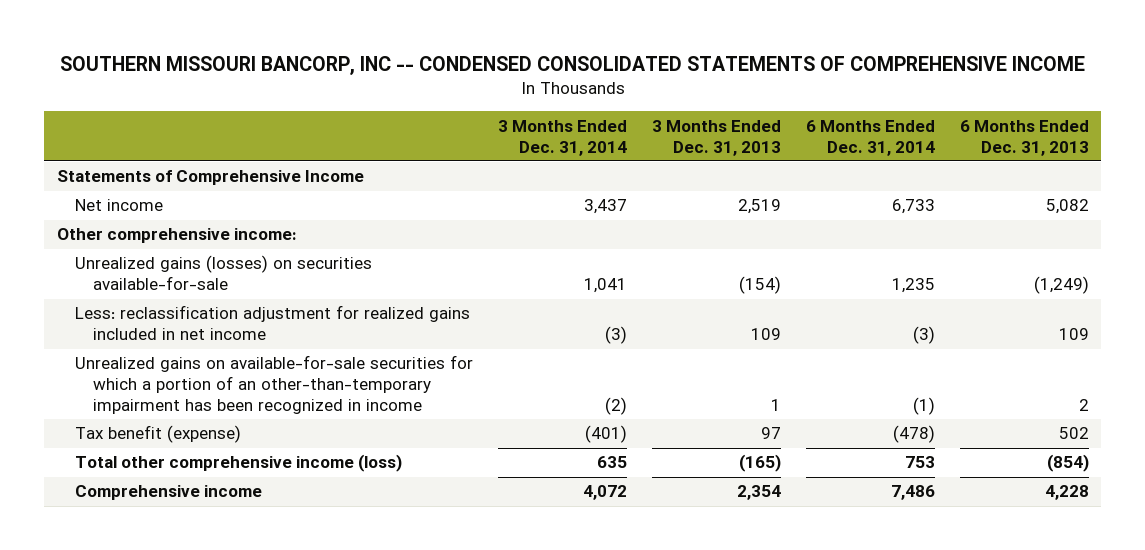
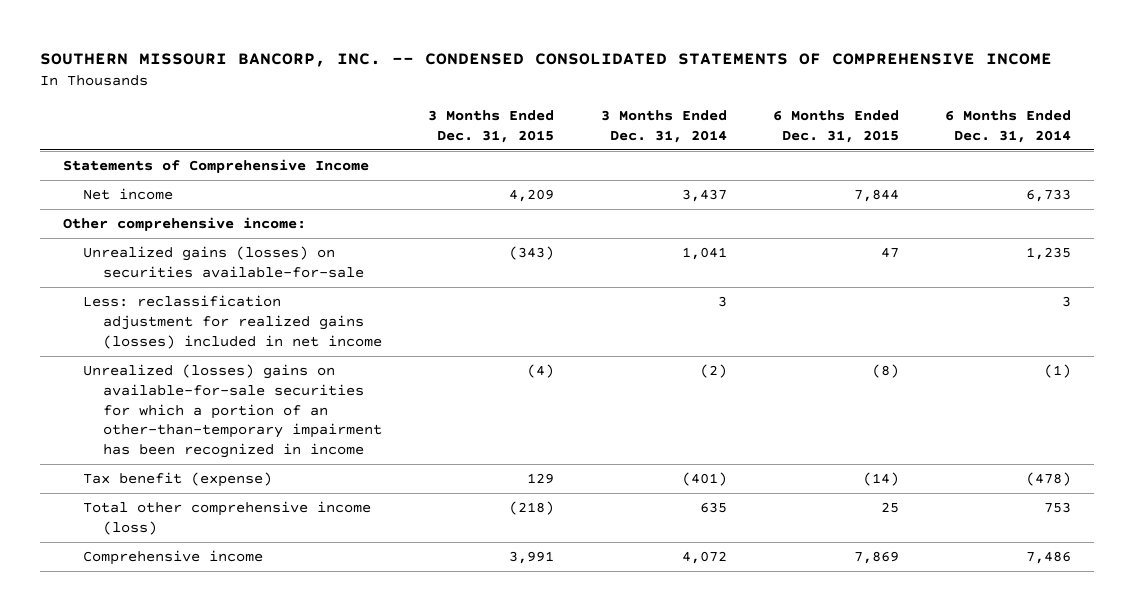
[59,55,1085,75] SOUTHERN MISSOURI BANCORP, INC -- CONDENSED CONSOLIDATED STATEMENTS OF COMPREHENSIVE INCOME -> [40,53,1053,68] SOUTHERN MISSOURI BANCORP, INC. -- CONDENSED CONSOLIDATED STATEMENTS OF COMPREHENSIVE INCOME
[651,119,781,156] 3 Months Ended Dec. 31, 2013 -> none
[959,119,1089,156] 6 Months Ended Dec. 31, 2013 -> none
none -> [428,109,555,143] 3 Months Ended Dec. 31, 2015
none -> [772,109,899,143] 6 Months Ended Dec. 31, 2015
[74,305,470,341] Less: reclassification adjustment for realized gains included in net income -> [83,295,383,349] Less: reclassification adjustment for realized gains (losses) included in net income
[604,326,627,345] (3) -> [717,296,727,308] 3
[912,326,935,345] (3) -> [1062,296,1072,308] 3
[74,355,473,415] Unrealized gains on available-for-sale securities for which a portion of an other-than-temporary impairment has been recognized in income -> [83,364,383,459] Unrealized (losses) gains on available-for-sale securities for which a portion of an other-than-temporary impairment has been recognized in income

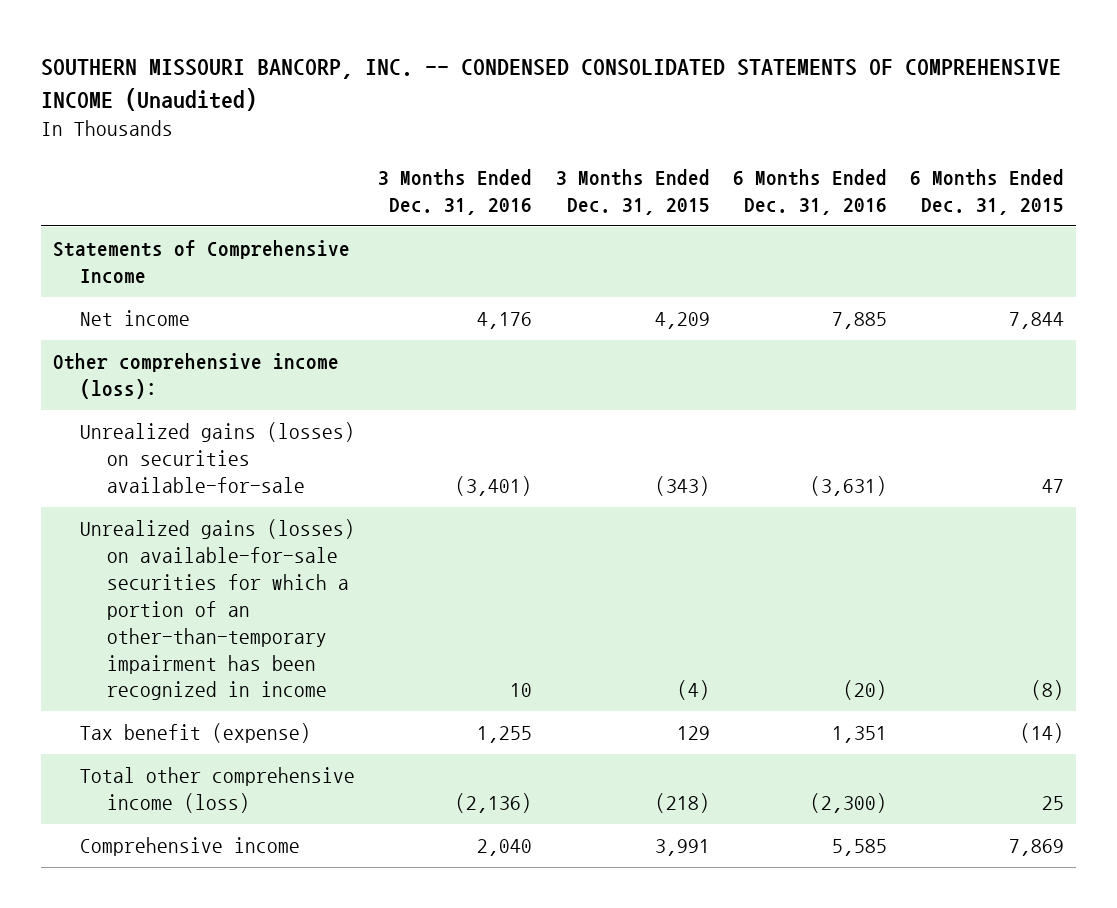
[40,53,1053,68] SOUTHERN MISSOURI BANCORP, INC. -- CONDENSED CONSOLIDATED STATEMENTS OF COMPREHENSIVE INCOME -> [41,59,1062,111] SOUTHERN MISSOURI BANCORP, INC. -- CONDENSED CONSOLIDATED STATEMENTS OF COMPREHENSIVE INCOME (Unaudited)
[600,109,727,143] 3 Months Ended Dec. 31, 2014 -> none
[945,109,1072,143] 6 Months Ended Dec. 31, 2014 -> none
none -> [378,169,533,216] 3 Months Ended Dec. 31, 2016
none -> [732,169,887,216] 6 Months Ended Dec. 31, 2016
[63,217,307,232] Other comprehensive income: -> [52,353,339,400] Other comprehensive income (loss):
[83,295,383,349] Less: reclassification adjustment for realized gains (losses) included in net income -> none
[83,364,383,459] Unrealized (losses) gains on available-for-sale securities for which a portion of an other-than-temporary impairment has been recognized in income -> [80,519,356,701] Unrealized gains (losses) on available-for-sale securities for which a portion of an other-than-temporary impairment has been recognized in income

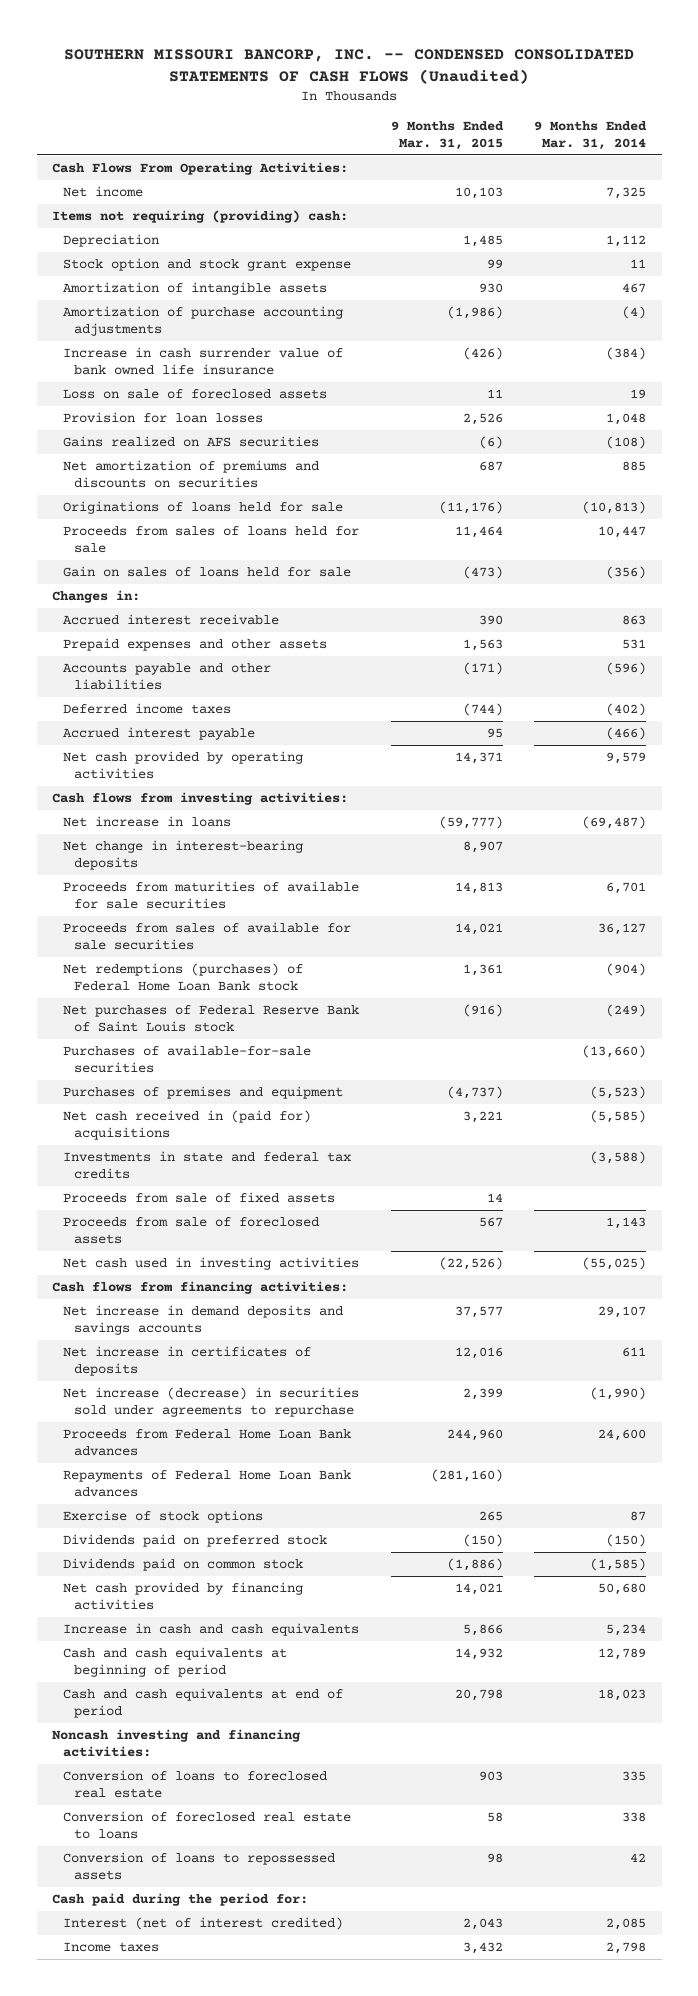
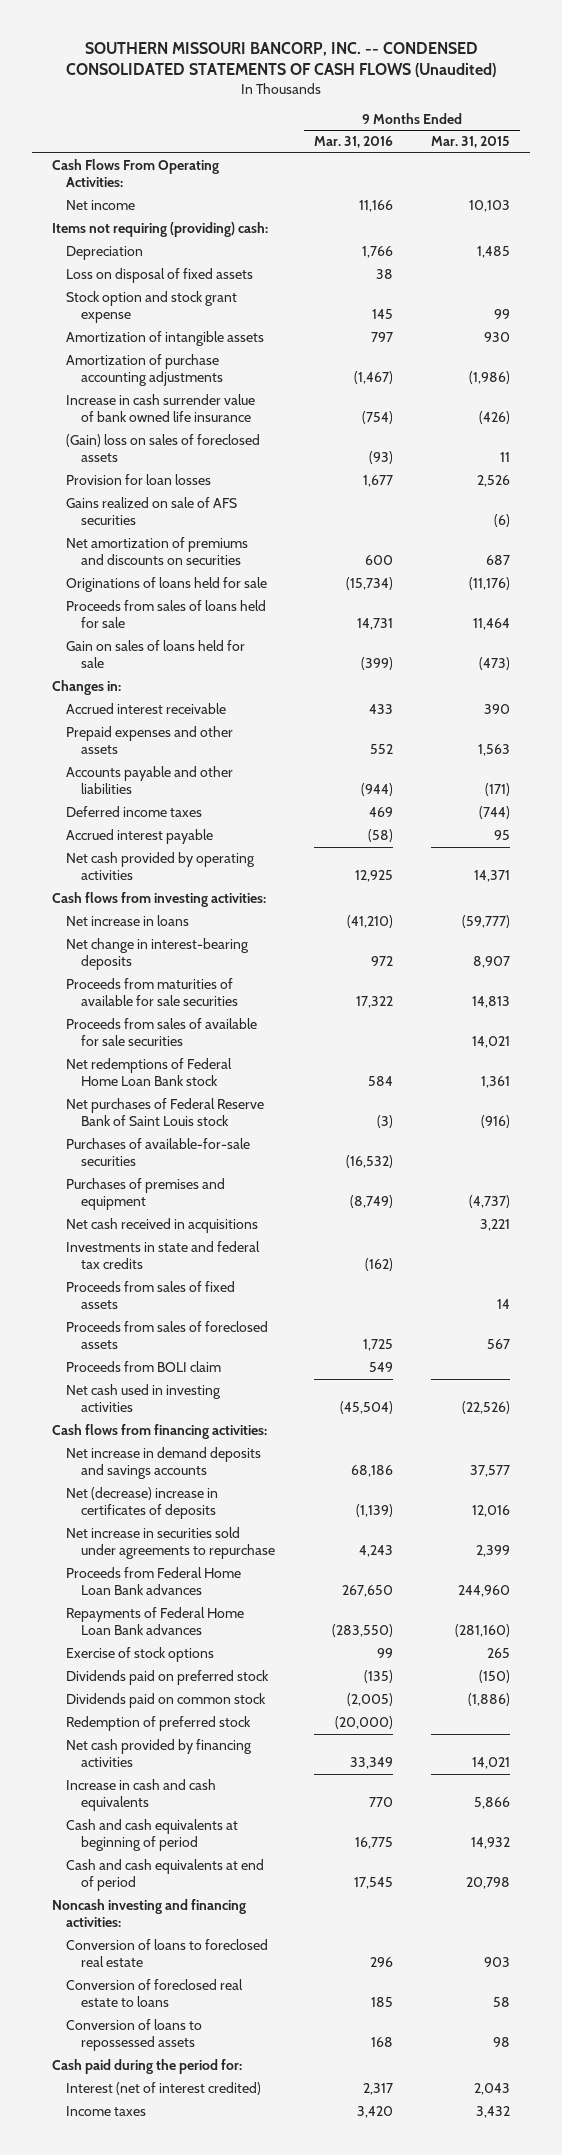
[534,121,648,150] 9 Months Ended Mar. 31, 2014 -> none
none -> [313,136,393,149] Mar. 31, 2016
none -> [66,268,254,284] Loss on disposal of fixed assets
[63,389,328,400] Loss on sale of foreclosed assets -> [66,434,261,463] (Gain) loss on sales of foreclosed assets
[63,436,320,448] Gains realized on AFS securities -> [66,497,238,526] Gains realized on sale of AFS securities
[63,963,304,991] Net redemptions (purchases) of Federal Home Loan Bank stock -> [66,1058,233,1087] Net redemptions of Federal Home Loan Bank stock
[63,1110,312,1140] Net cash received in (paid for) acquisitions -> [66,1218,259,1234] Net cash received in acquisitions
[63,1192,336,1204] Proceeds from sale of fixed assets -> [66,1281,236,1310] Proceeds from sales of fixed assets
[63,1217,320,1244] Proceeds from sale of foreclosed assets -> [66,1321,269,1350] Proceeds from sales of foreclosed assets
none -> [66,1361,222,1373] Proceeds from BOLI claim
[63,1346,312,1376] Net increase in certificates of deposits -> [66,1487,219,1520] Net (decrease) increase in certificates of deposits
[63,1387,360,1417] Net increase (decrease) in securities sold under agreements to repurchase -> [66,1527,275,1560] Net increase in securities sold under agreements to repurchase
none -> [66,1716,252,1732] Redemption of preferred stock

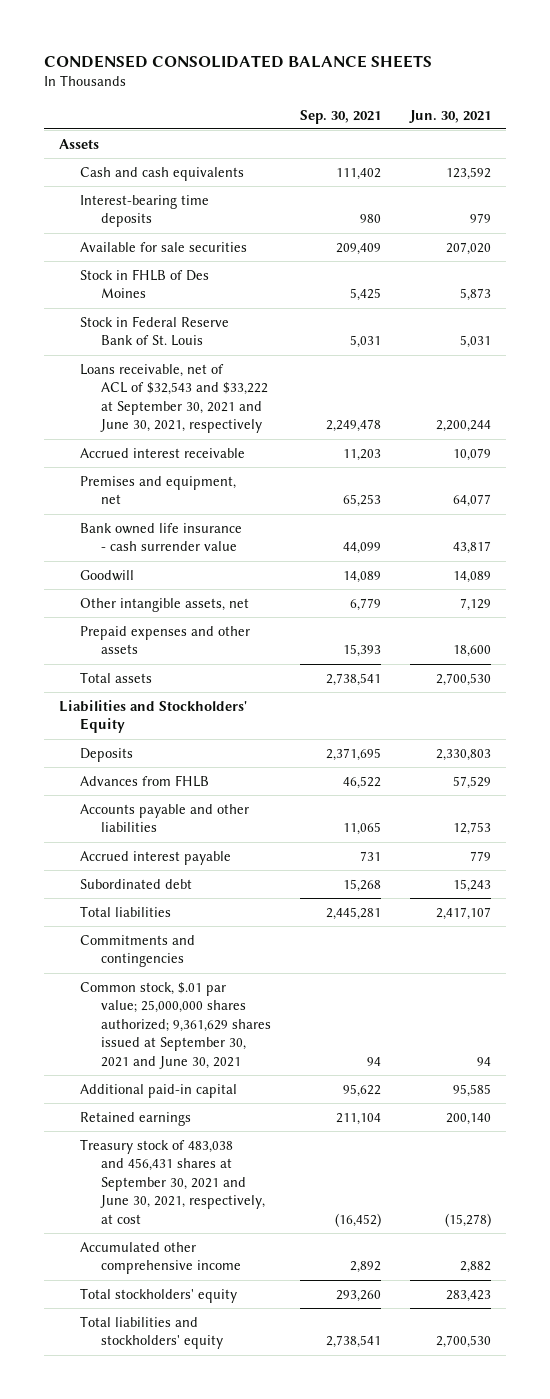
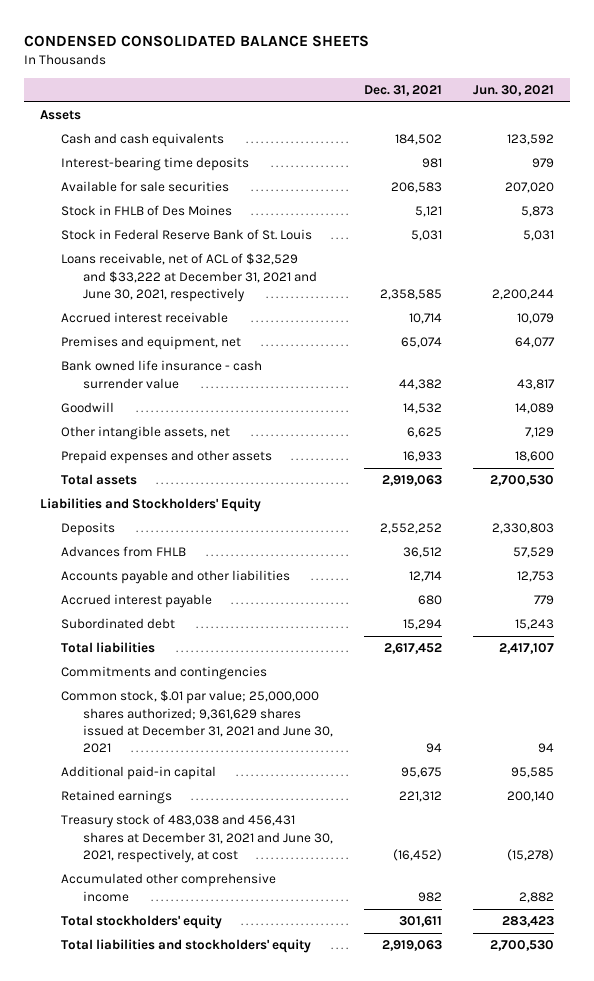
[300,109,382,124] Sep. 30, 2021 -> none
none -> [363,85,442,97] Dec. 31, 2021
[79,363,269,434] Loans receivable, net of ACL of $32,543 and $33,222 at September 30, 2021 and June 30, 2021, respectively -> [61,253,317,302] Loans receivable, net of ACL of $32,529 and $33,222 at December 31, 2021 and June 30, 2021, respectively
[79,981,272,1069] Common stock, $.01 par value; 25,000,000 shares authorized; 9,361,629 shares issued at September 30, 2021 and June 30, 2021 -> [61,690,333,754] Common stock, $.01 par value; 25,000,000 shares authorized; 9,361,629 shares issued at December 31, 2021 and June 30, 2021
[79,1138,266,1224] Treasury stock of 483,038 and 456,431 shares at September 30, 2021 and June 30, 2021, respectively, at cost -> [61,814,333,863] Treasury stock of 483,038 and 456,431 shares at December 31, 2021 and June 30, 2021, respectively, at cost

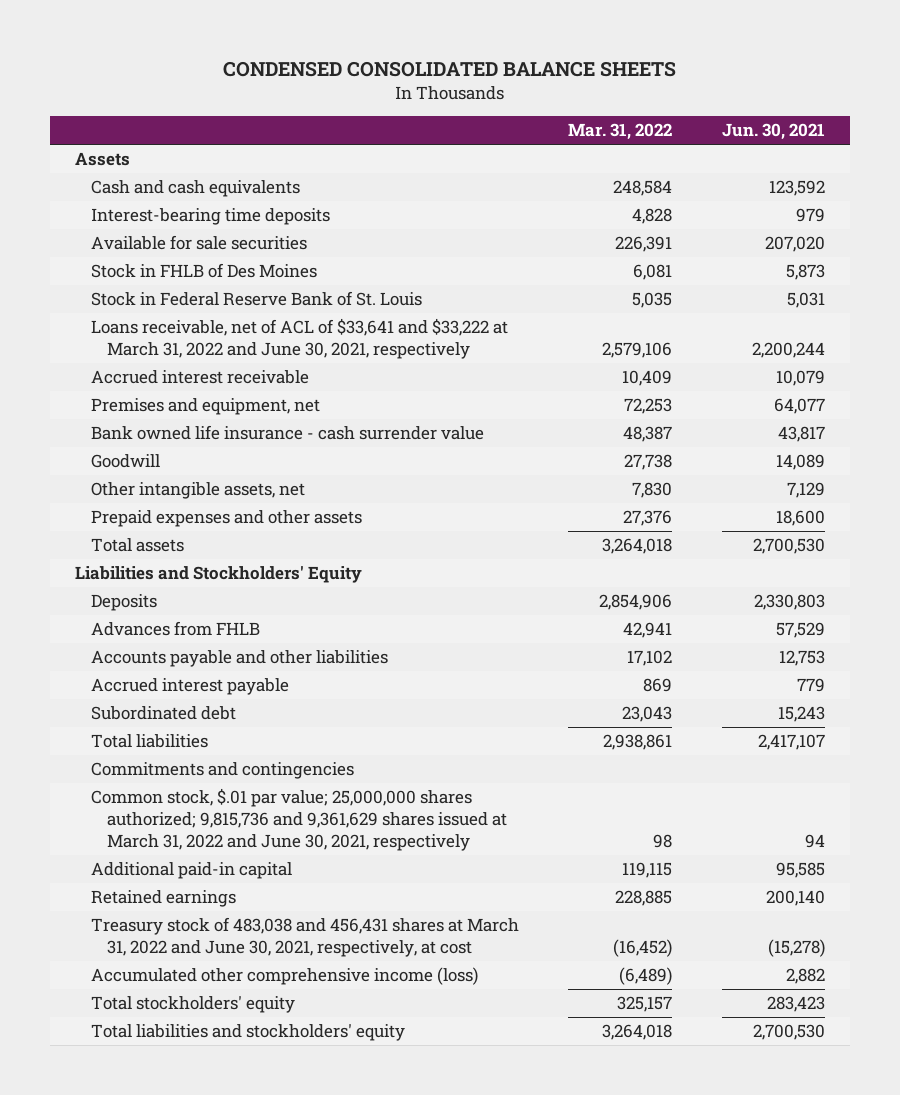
[363,85,442,97] Dec. 31, 2021 -> none
none -> [568,123,673,141] Mar. 31, 2022
[61,253,317,302] Loans receivable, net of ACL of $32,529 and $33,222 at December 31, 2021 and June 30, 2021, respectively -> [90,318,508,359] Loans receivable, net of ACL of $33,641 and $33,222 at March 31, 2022 and June 30, 2021, respectively
[61,690,333,754] Common stock, $.01 par value; 25,000,000 shares authorized; 9,361,629 shares issued at December 31, 2021 and June 30, 2021 -> [90,788,507,851] Common stock, $.01 par value; 25,000,000 shares authorized; 9,815,736 and 9,361,629 shares issued at March 31, 2022 and June 30, 2021, respectively
[61,814,333,863] Treasury stock of 483,038 and 456,431 shares at December 31, 2021 and June 30, 2021, respectively, at cost -> [90,917,519,957] Treasury stock of 483,038 and 456,431 shares at March 31, 2022 and June 30, 2021, respectively, at cost
[61,873,277,902] Accumulated other comprehensive income -> [90,967,478,986] Accumulated other comprehensive income (loss)

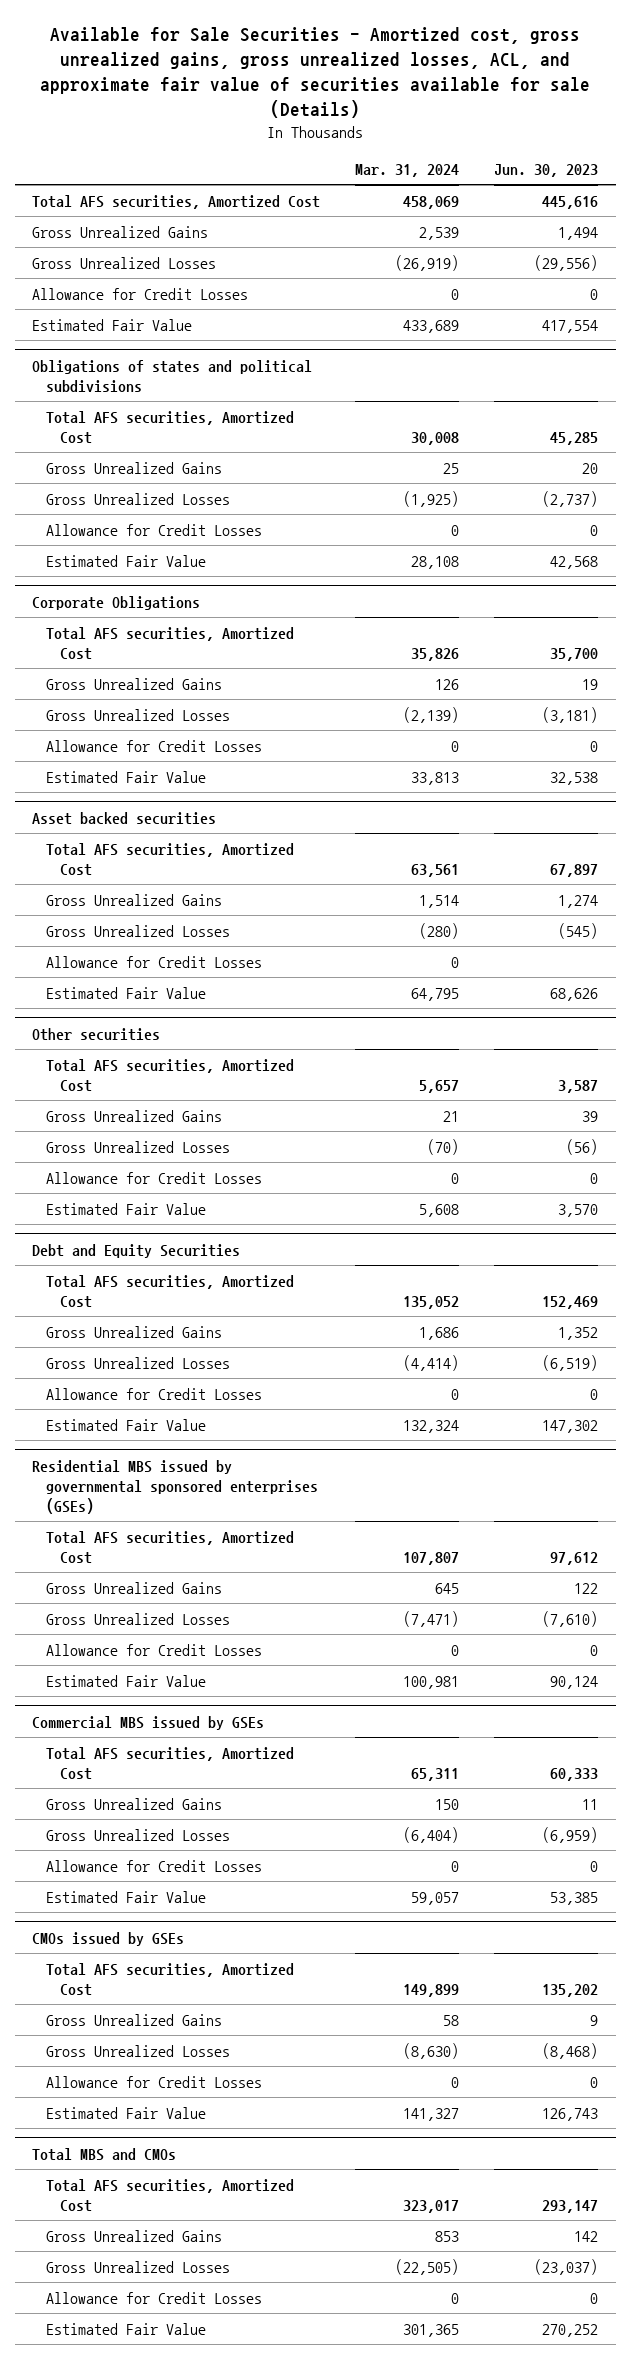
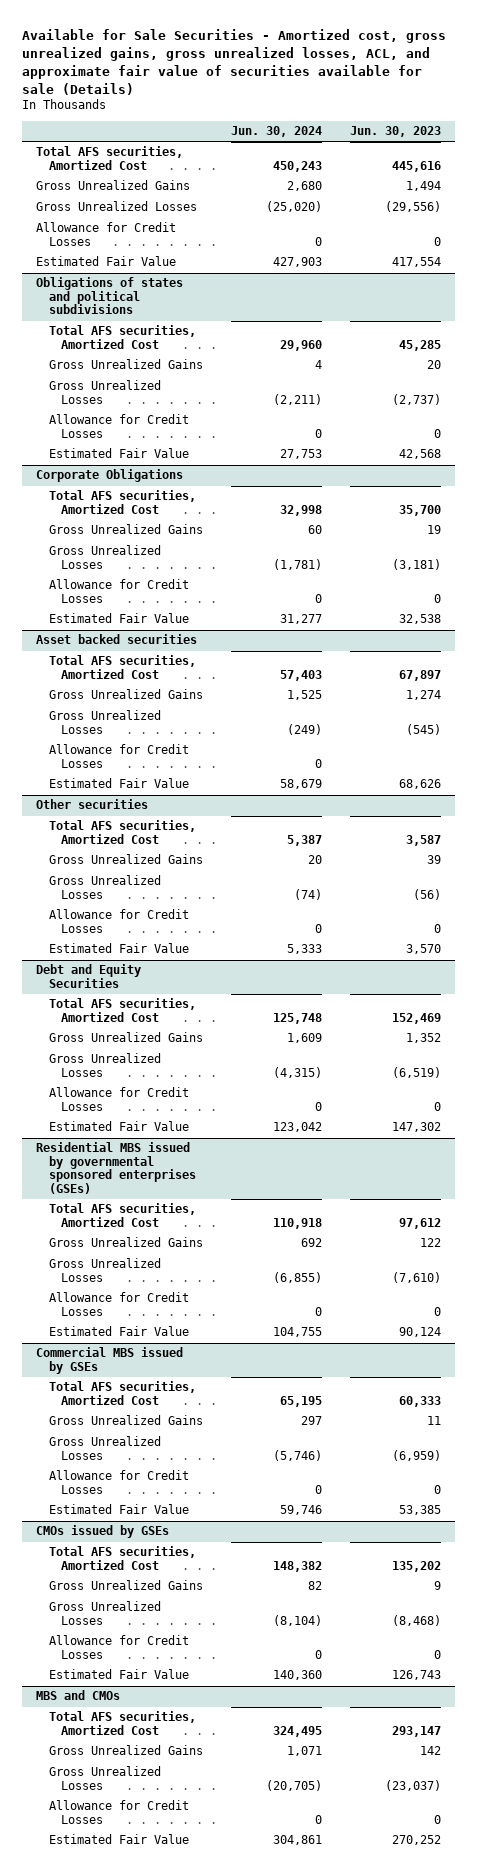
[355,164,460,178] Mar. 31, 2024 -> none
none -> [230,126,322,138] Jun. 30, 2024
[32,2147,177,2161] Total MBS and CMOs -> [36,1690,121,1701] MBS and CMOs

